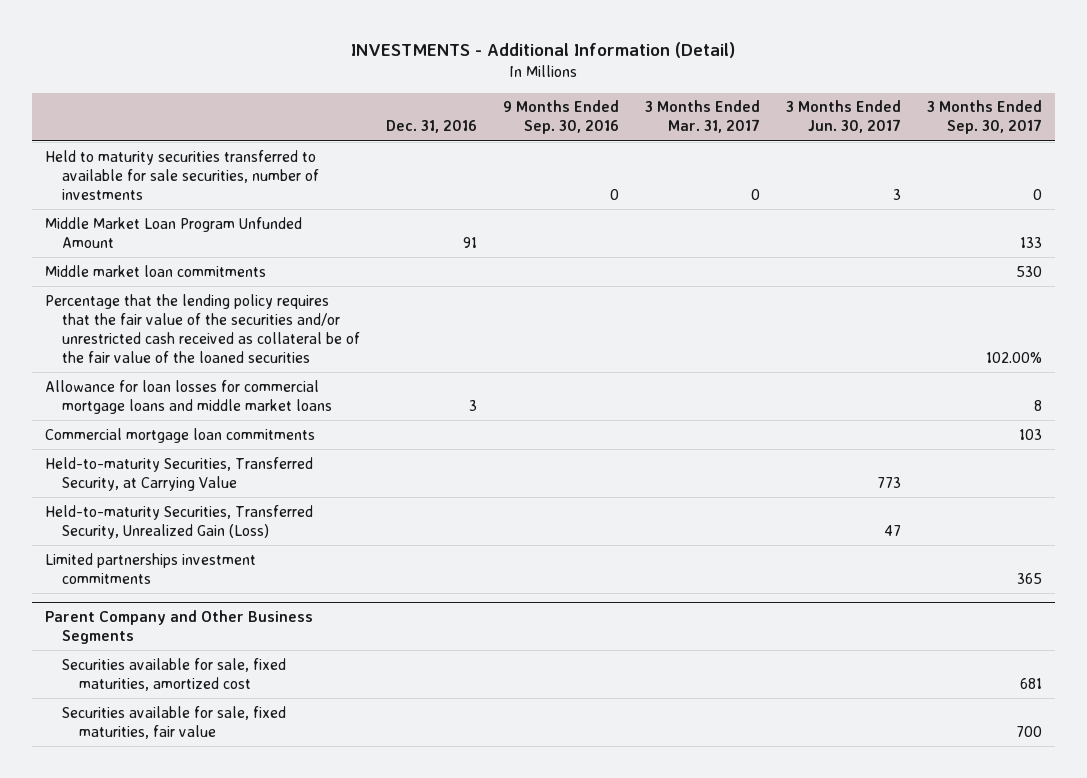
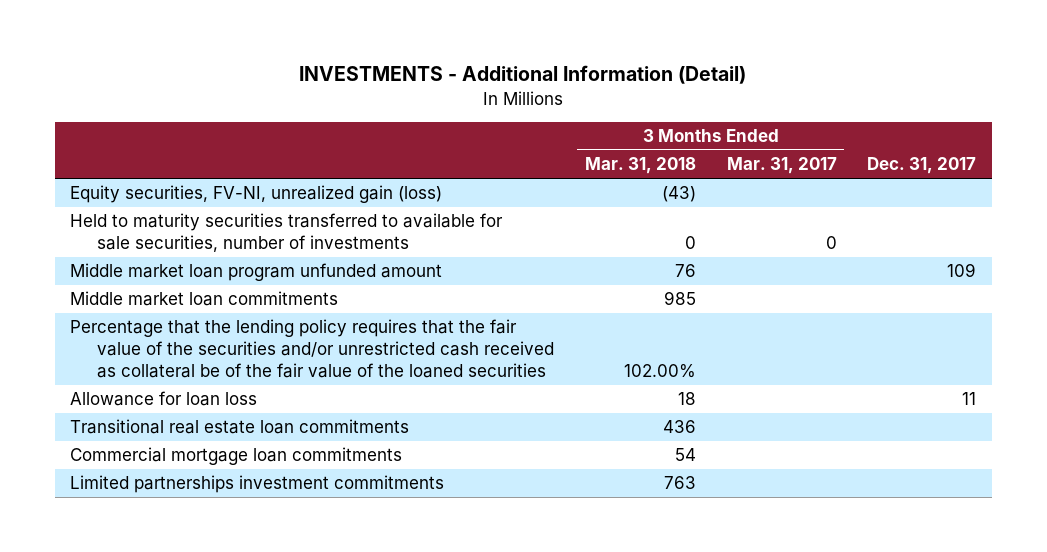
[386,120,478,134] Dec. 31, 2016 -> none
[502,100,619,135] 9 Months Ended Sep. 30, 2016 -> none
[785,100,901,134] 3 Months Ended Jun. 30, 2017 -> none
[926,100,1042,135] 3 Months Ended Sep. 30, 2017 -> none
none -> [584,157,696,175] Mar. 31, 2018
none -> [867,157,977,175] Dec. 31, 2017
none -> [70,185,443,204] Equity securities, FV-NI, unrealized gain (loss)
[45,216,303,248] Middle Market Loan Program Unfunded Amount -> [70,263,443,282] Middle market loan program unfunded amount
[45,379,333,414] Allowance for loan losses for commercial mortgage loans and middle market loans -> [70,391,258,407] Allowance for loan loss
none -> [70,419,410,435] Transitional real estate loan commitments
[45,456,314,491] Held-to-maturity Securities, Transferred Security, at Carrying Value -> none
[45,504,314,539] Held-to-maturity Securities, Transferred Security, Unrealized Gain (Loss) -> none
[45,610,314,645] Parent Company and Other Business Segments -> none
[62,657,287,691] Securities available for sale, fixed maturities, amortized cost -> none
[62,705,287,739] Securities available for sale, fixed maturities, fair value -> none

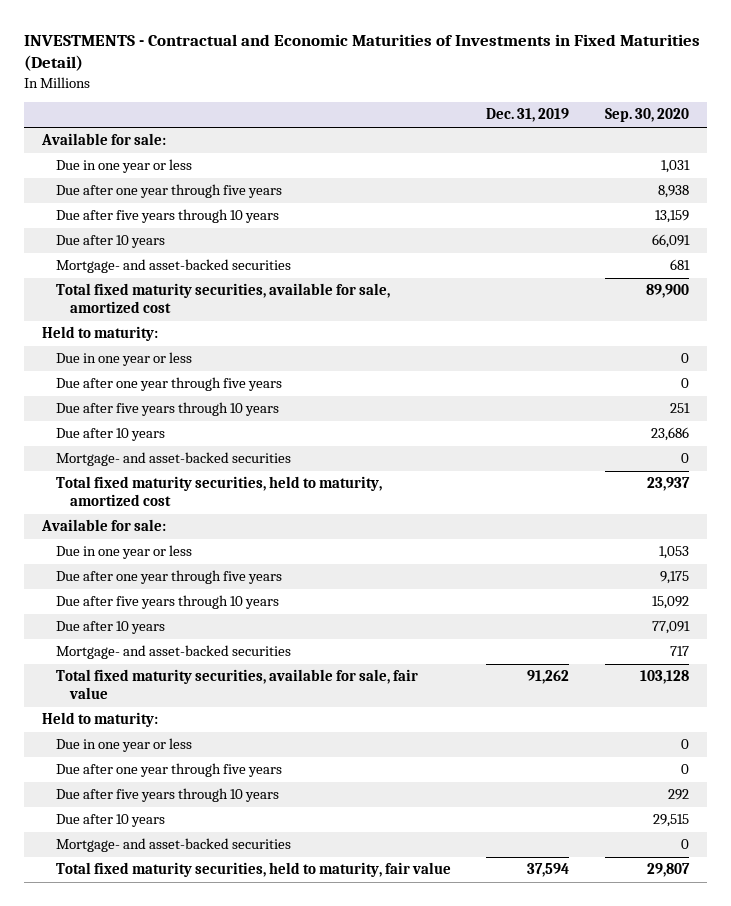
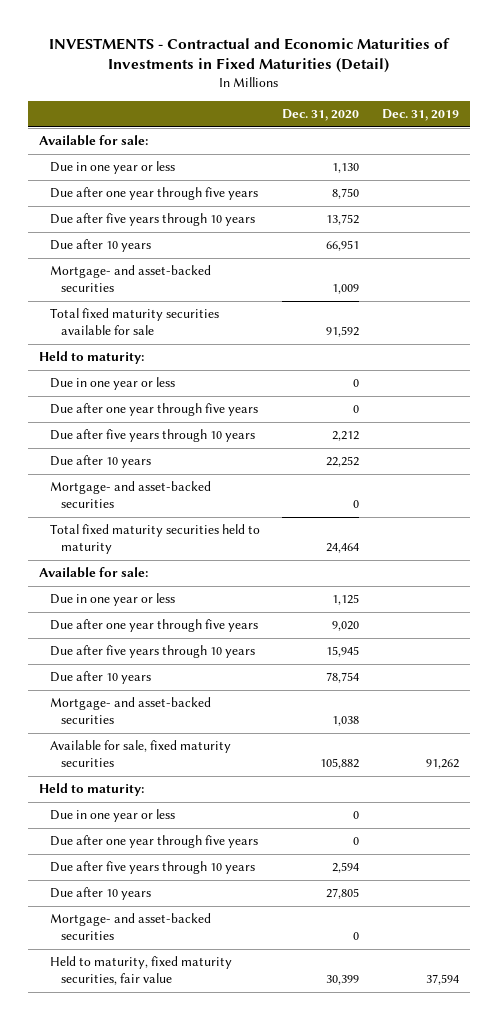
[605,108,690,123] Sep. 30, 2020 -> none
none -> [282,109,360,122] Dec. 31, 2020
[55,283,390,314] Total fixed maturity securities, available for sale, amortized cost -> [49,308,219,336] Total fixed maturity securities available for sale
[55,476,382,507] Total fixed maturity securities, held to maturity, amortized cost -> [49,524,260,555] Total fixed maturity securities held to maturity
[55,669,418,700] Total fixed maturity securities, available for sale, fair value -> [49,740,231,768] Available for sale, fixed maturity securities
[55,862,451,878] Total fixed maturity securities, held to maturity, fair value -> [49,956,232,986] Held to maturity, fixed maturity securities, fair value

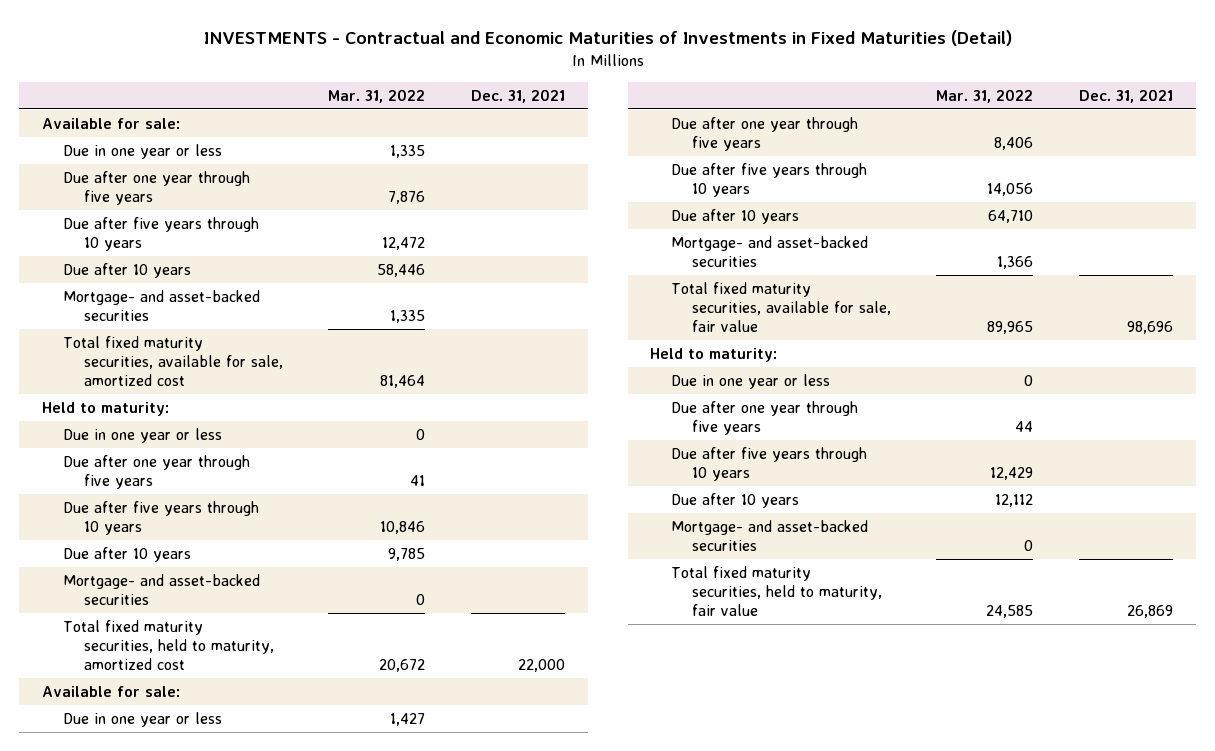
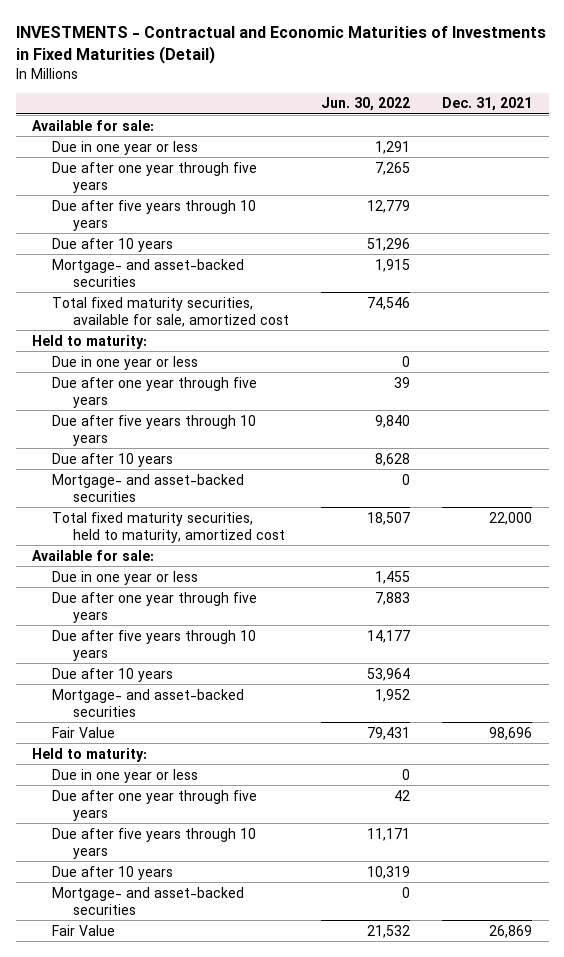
[328,88,426,103] Mar. 31, 2022 -> none
none -> [321,97,411,112] Jun. 30, 2022
[671,281,891,332] Total fixed maturity securities, available for sale, fair value -> [52,726,116,738] Fair Value
[671,565,882,616] Total fixed maturity securities, held to maturity, fair value -> [52,924,116,936] Fair Value

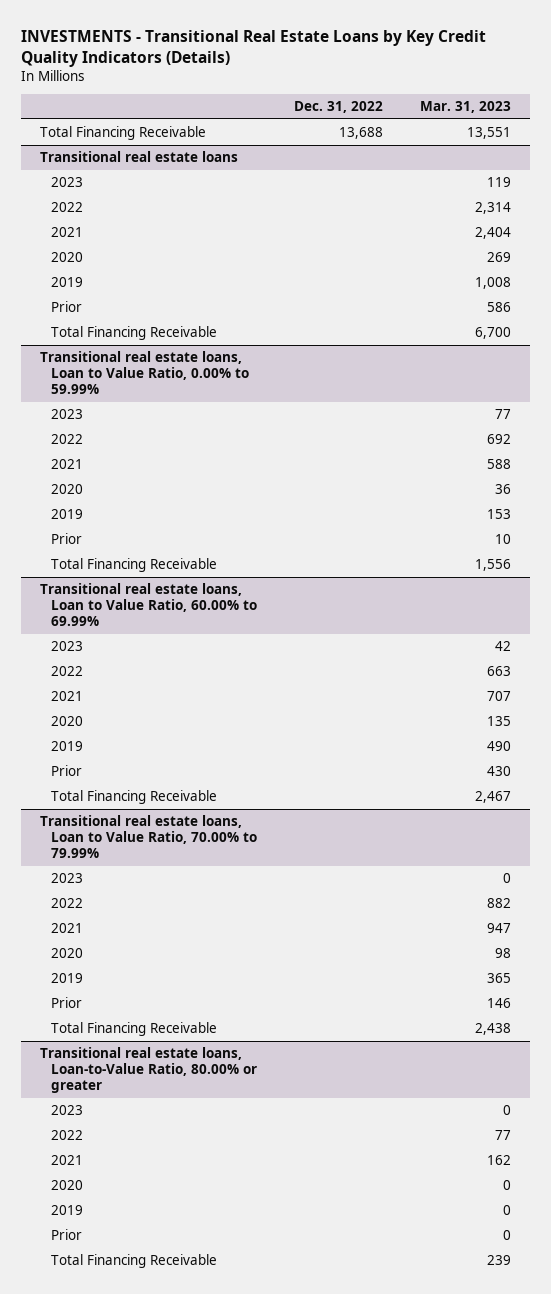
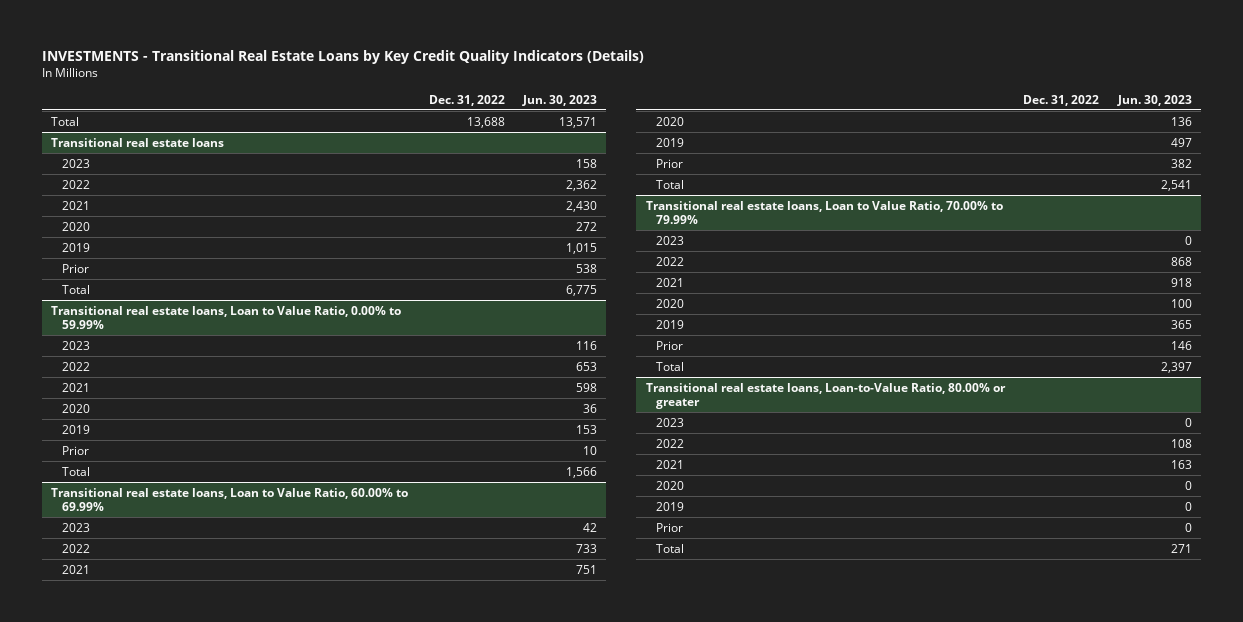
[419,101,511,114] Mar. 31, 2023 -> none
none -> [522,94,598,106] Jun. 30, 2023
[39,126,206,141] Total Financing Receivable -> [51,116,80,126] Total
[50,326,217,341] Total Financing Receivable -> [61,284,90,294] Total
[50,558,217,573] Total Financing Receivable -> [61,466,90,476] Total
[50,790,217,805] Total Financing Receivable -> [656,179,685,189] Total
[50,1022,217,1037] Total Financing Receivable -> [656,361,685,371] Total
[50,1254,217,1269] Total Financing Receivable -> [656,543,685,553] Total

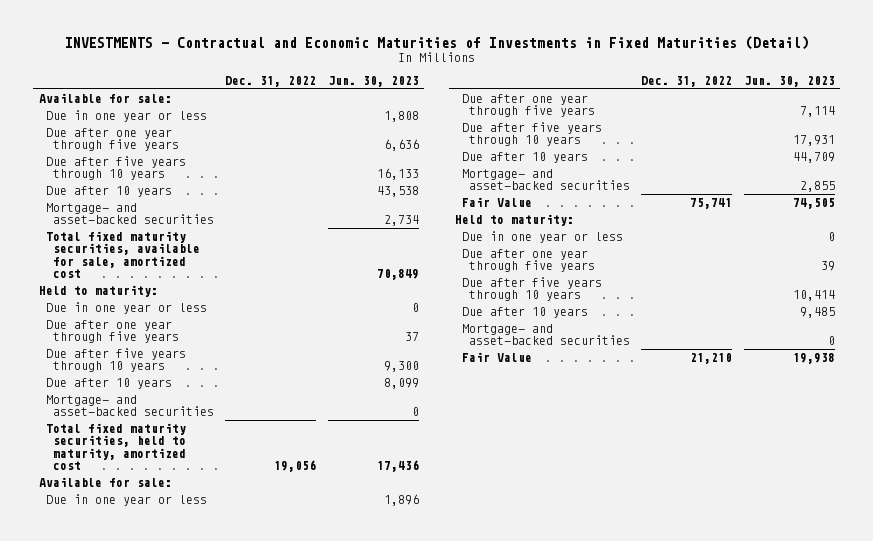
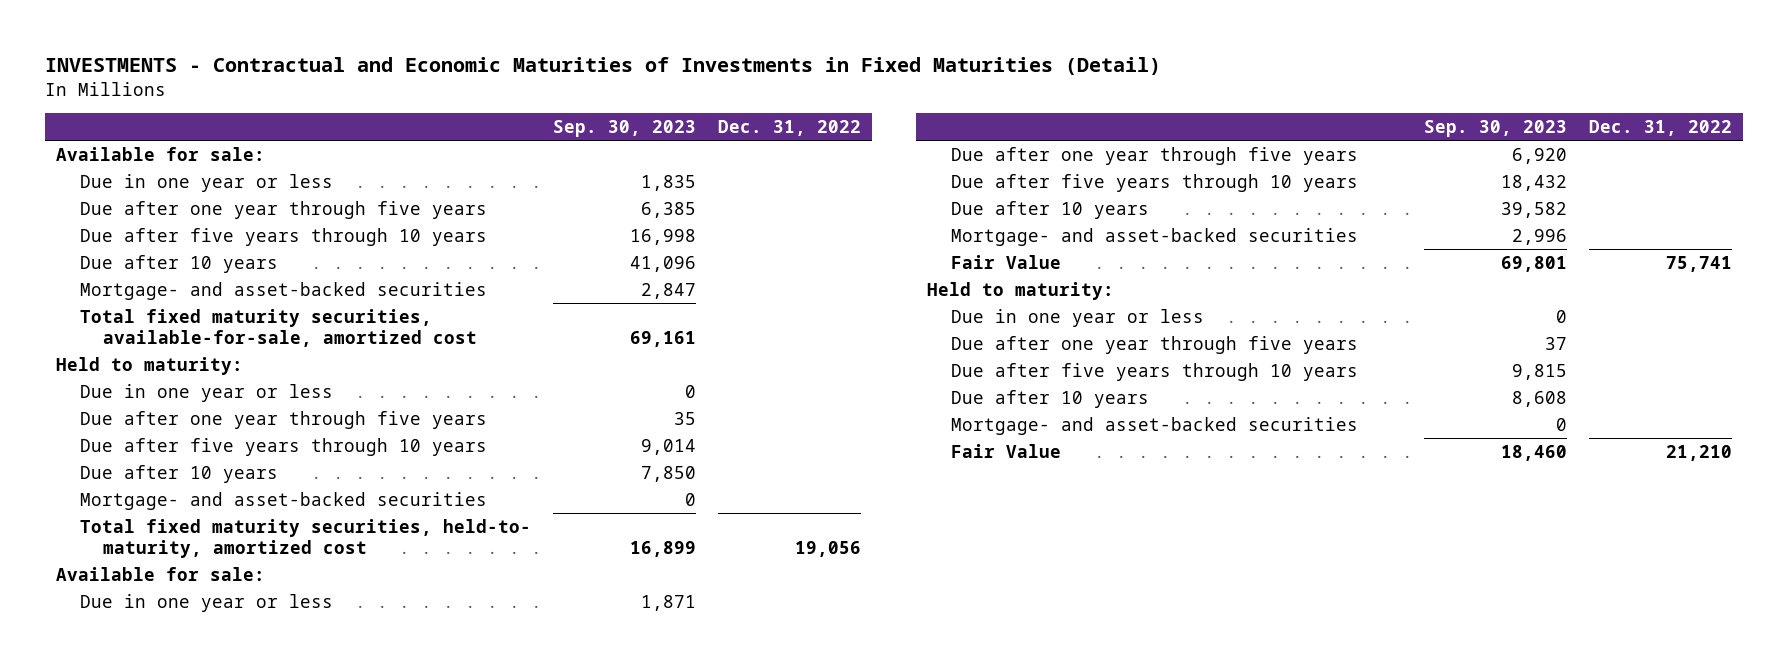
[327,75,419,87] Jun. 30, 2023 -> none
none -> [552,119,696,137] Sep. 30, 2023
[45,231,200,279] Total fixed maturity securities, available for sale, amortized cost -> [79,308,478,347] Total fixed maturity securities, available-for-sale, amortized cost
[45,423,186,471] Total fixed maturity securities, held to maturity, amortized cost -> [79,518,531,558] Total fixed maturity securities, held-to- maturity, amortized cost

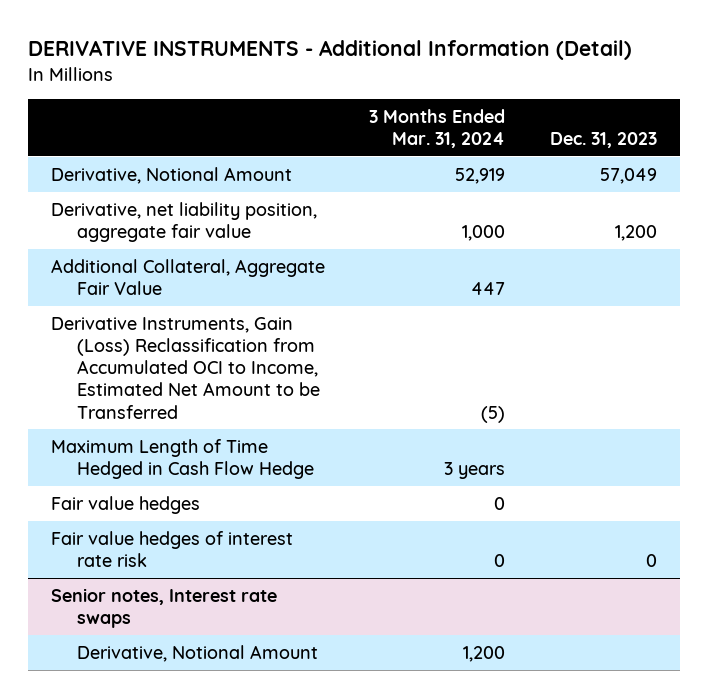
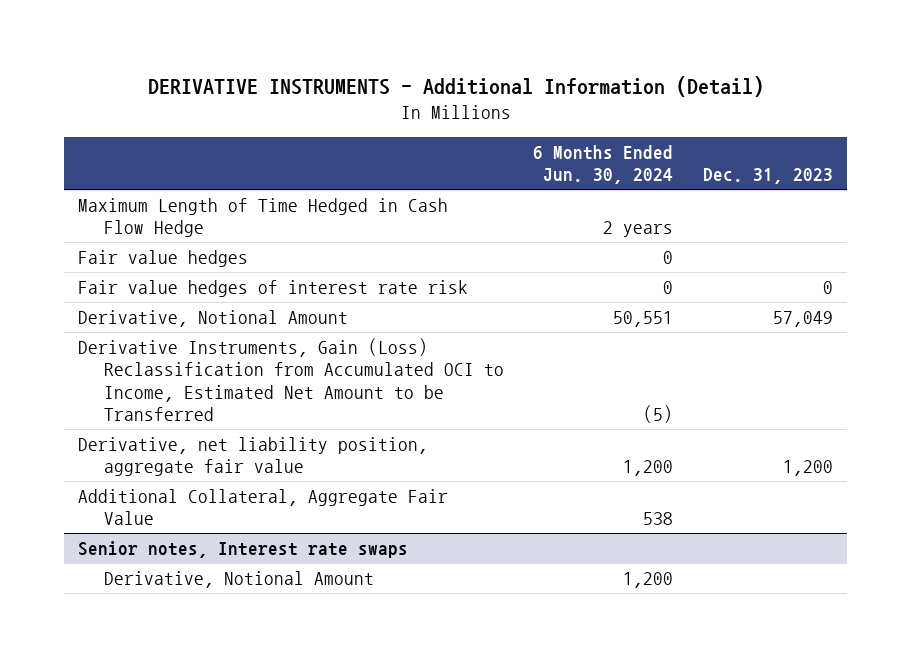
[369,108,506,148] 3 Months Ended Mar. 31, 2024 -> none
none -> [533,144,674,185] 6 Months Ended Jun. 30, 2024
[50,166,292,184] Derivative, Notional Amount -> [78,310,349,328] Derivative, Notional Amount
[50,316,320,419] Derivative Instruments, Gain (Loss) Reclassification from Accumulated OCI to Income, Estimated Net Amount to be Transferred -> [78,338,505,421] Derivative Instruments, Gain (Loss) Reclassification from Accumulated OCI to Income, Estimated Net Amount to be Transferred
[50,201,317,242] Derivative, net liability position, aggregate fair value -> [78,437,429,477] Derivative, net liability position, aggregate fair value
[50,258,325,295] Additional Collateral, Aggregate Fair Value -> [78,489,449,526] Additional Collateral, Aggregate Fair Value

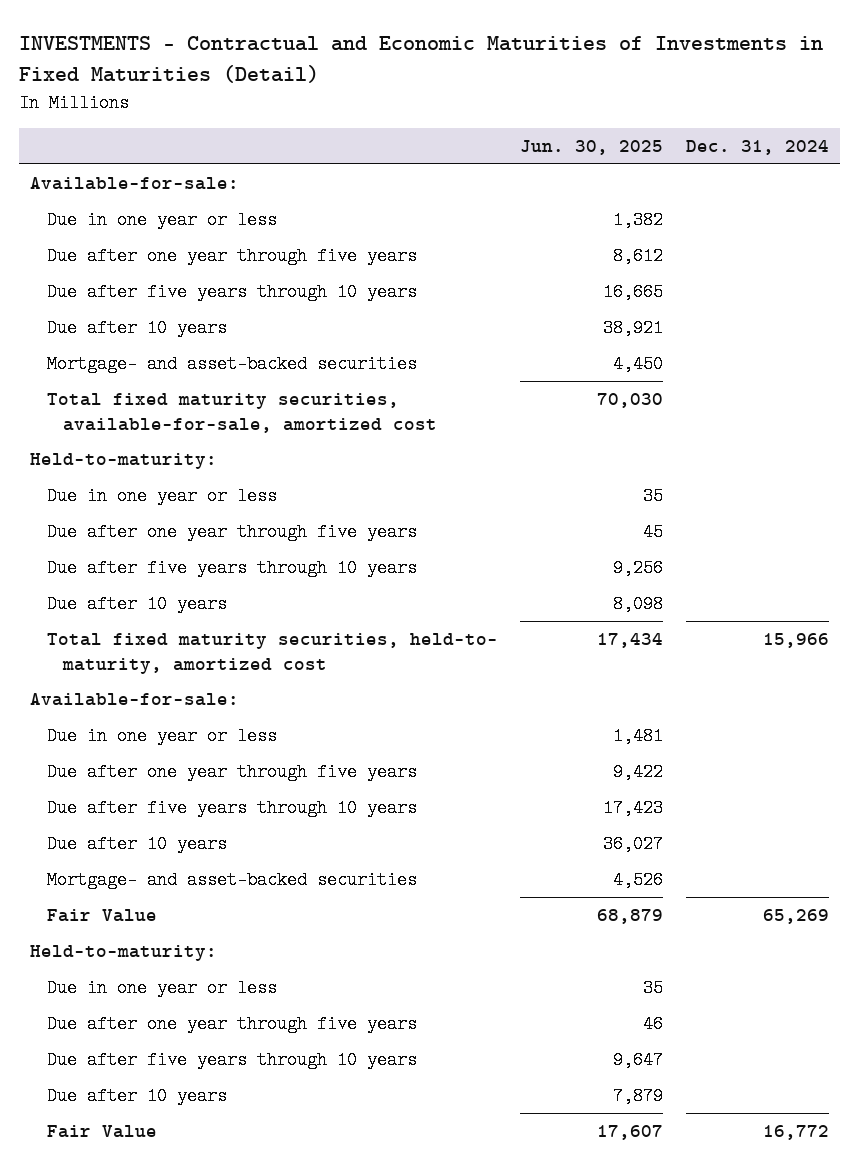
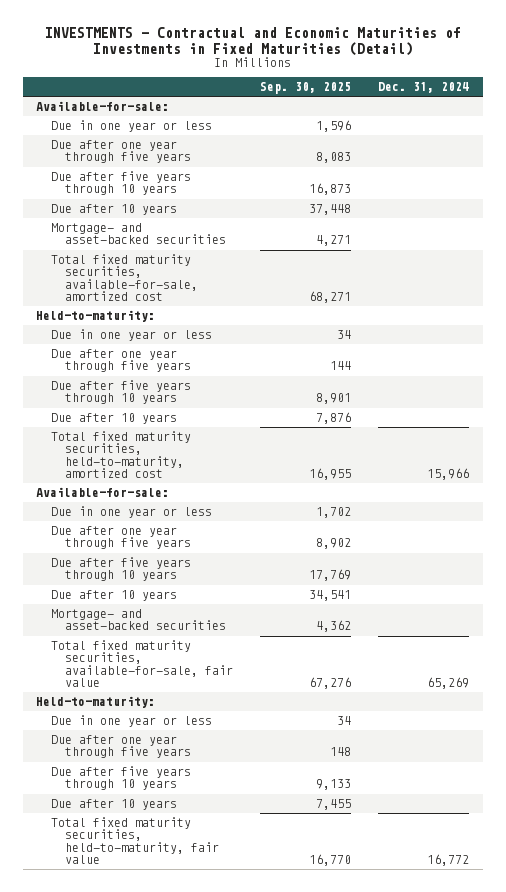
[520,140,664,156] Jun. 30, 2025 -> none
none -> [260,82,352,95] Sep. 30, 2025
[46,632,498,674] Total fixed maturity securities, held-to- maturity, amortized cost -> [50,431,191,478] Total fixed maturity securities, held-to-maturity, amortized cost
[46,908,157,922] Fair Value -> [50,640,234,687] Total fixed maturity securities, available-for-sale, fair value
[46,1124,157,1138] Fair Value -> [50,817,220,864] Total fixed maturity securities, held-to-maturity, fair value

